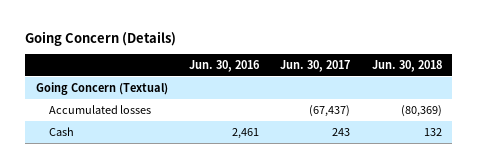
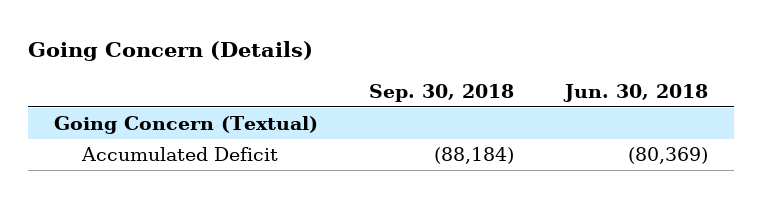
[189,59,261,72] Jun. 30, 2016 -> none
[280,59,351,72] Jun. 30, 2017 -> none
none -> [369,83,515,102] Sep. 30, 2018
[48,126,74,136] Cash -> none
[48,104,151,114] Accumulated losses -> [80,147,278,162] Accumulated Deficit

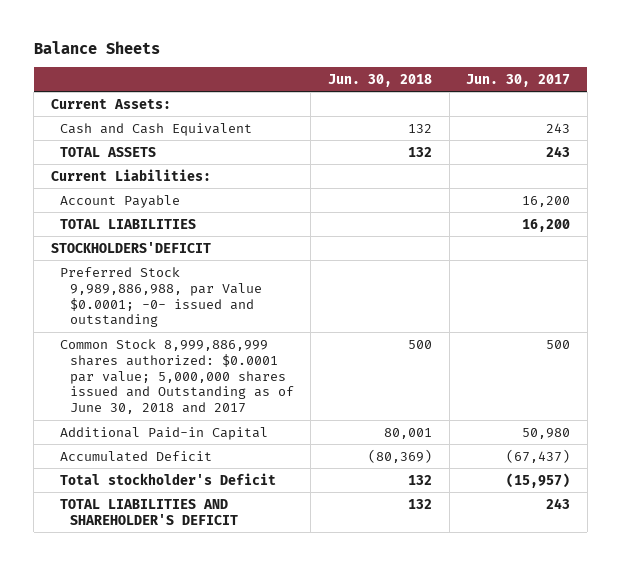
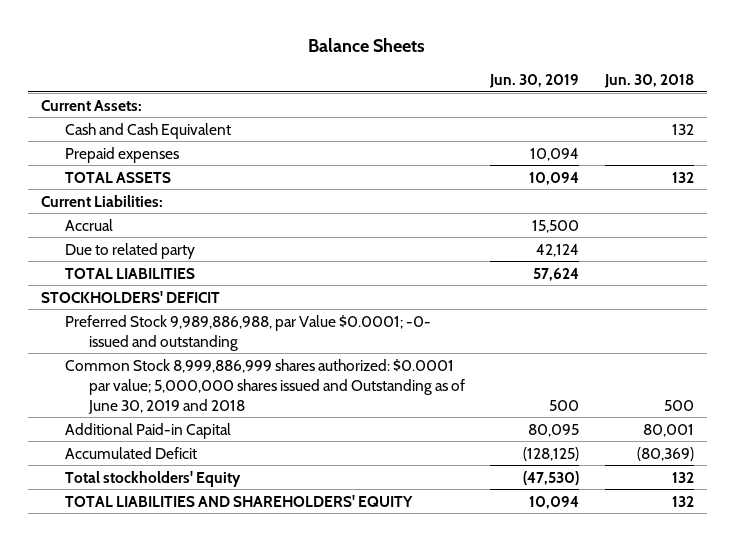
[466,73,571,87] Jun. 30, 2017 -> none
none -> [489,73,580,88] Jun. 30, 2019
none -> [64,146,179,163] Prepaid expenses
[60,194,181,208] Account Payable -> none
none -> [64,218,113,231] Accrual
none -> [64,242,195,259] Due to related party
[50,241,211,253] STOCKHOLDERS'DEFICIT -> [40,290,220,303] STOCKHOLDERS' DEFICIT
[60,338,294,415] Common Stock 8,999,886,999 shares authorized: $0.0001 par value; 5,000,000 shares issued and Outstanding as of June 30, 2018 and 2017 -> [64,358,465,414] Common Stock 8,999,886,999 shares authorized: $0.0001 par value; 5,000,000 shares issued and Outstanding as of June 30, 2019 and 2018
[60,472,277,485] Total stockholder's Deficit -> [64,470,241,487] Total stockholders' Equity
[60,498,238,525] TOTAL LIABILITIES AND SHAREHOLDER'S DEFICIT -> [64,494,413,507] TOTAL LIABILITIES AND SHAREHOLDERS' EQUITY

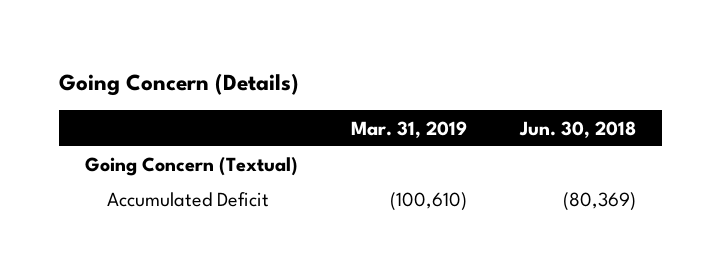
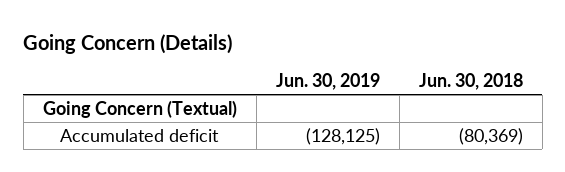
[350,120,467,138] Mar. 31, 2019 -> none
none -> [275,72,380,90] Jun. 30, 2019
[107,192,270,208] Accumulated Deficit -> [60,128,220,142] Accumulated deficit

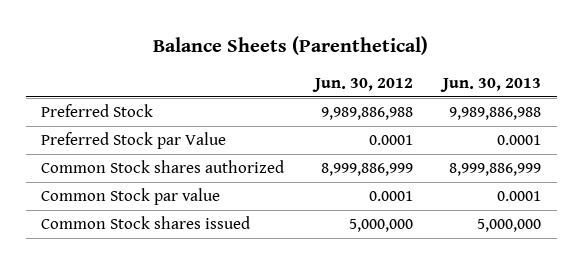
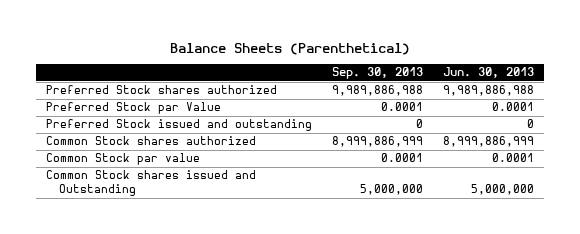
[311,78,413,93] Jun. 30, 2012 -> none
none -> [331,67,423,80] Sep. 30, 2013
[40,104,153,118] Preferred Stock -> [46,85,278,95] Preferred Stock shares authorized
none -> [46,119,313,132] Preferred Stock issued and outstanding
[40,216,250,230] Common Stock shares issued -> [46,170,257,197] Common Stock shares issued and Outstanding

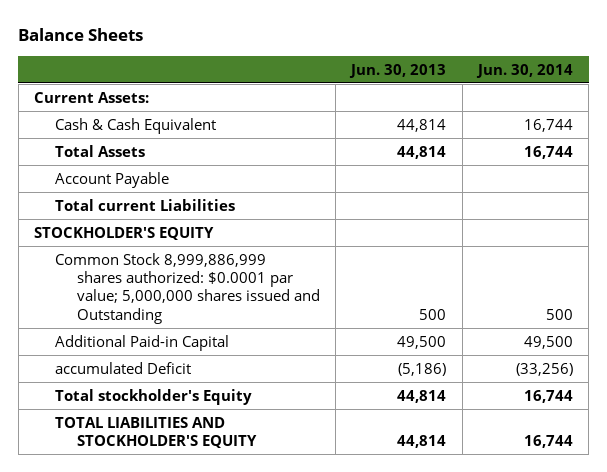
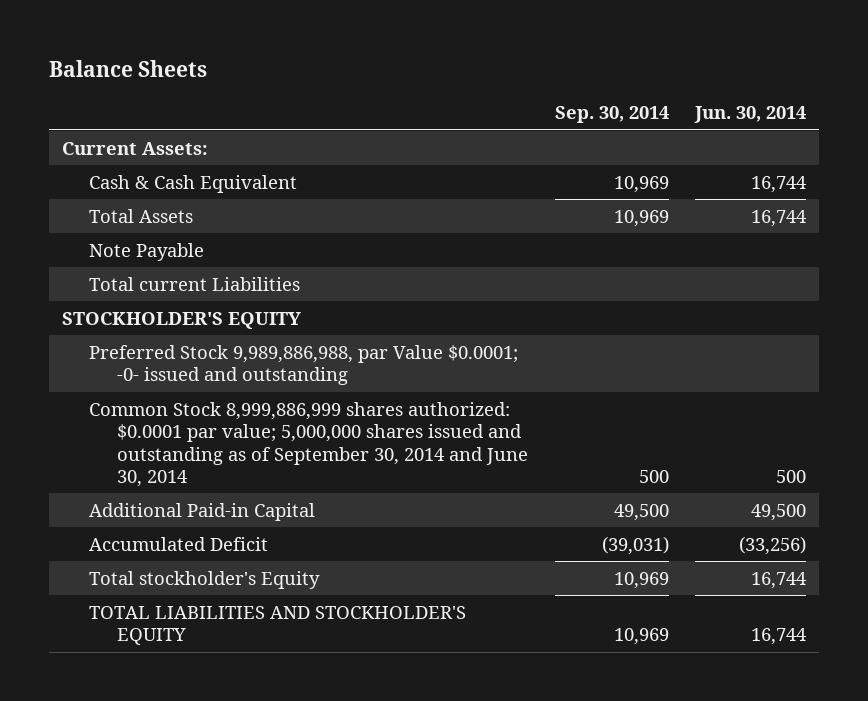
[349,63,447,78] Jun. 30, 2013 -> none
none -> [554,106,669,124] Sep. 30, 2014
[55,171,170,188] Account Payable -> [89,242,205,261] Note Payable
none -> [89,344,519,386] Preferred Stock 9,989,886,988, par Value $0.0001; -0- issued and outstanding
[55,252,320,324] Common Stock 8,999,886,999 shares authorized: $0.0001 par value; 5,000,000 shares issued and Outstanding -> [89,401,529,487] Common Stock 8,999,886,999 shares authorized: $0.0001 par value; 5,000,000 shares issued and outstanding as of September 30, 2014 and June 30, 2014
[55,361,192,374] accumulated Deficit -> [89,536,269,551] Accumulated Deficit

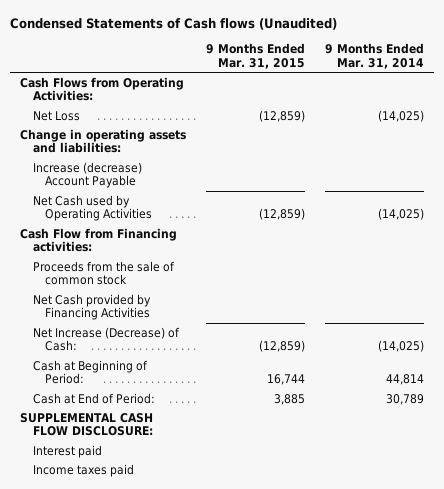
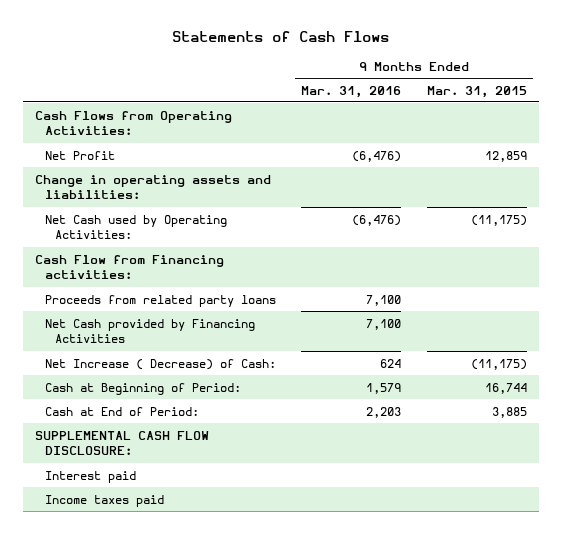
[10,17,338,30] Condensed Statements of Cash flows (Unaudited) -> [171,30,389,42] Statements of Cash Flows
[325,42,425,69] 9 Months Ended Mar. 31, 2014 -> none
none -> [301,85,402,98] Mar. 31, 2016
[32,110,80,121] Net Loss -> [45,150,116,160] Net Profit
[259,109,306,122] (12,859) -> [484,150,527,162] 12,859
[32,161,142,189] Increase (decrease) Account Payable -> none
[32,194,153,222] Net Cash used by Operating Activities -> [45,214,228,240] Net Cash used by Operating Activities:
[259,208,306,221] (12,859) -> [470,214,527,226] (11,175)
[32,260,175,286] Proceeds from the sale of common stock -> none
none -> [45,294,277,307] Proceeds from related party loans
[32,326,180,352] Net Increase (Decrease) of Cash: -> [45,358,277,370] Net Increase ( Decrease) of Cash:
[259,340,306,353] (12,859) -> [470,358,527,370] (11,175)

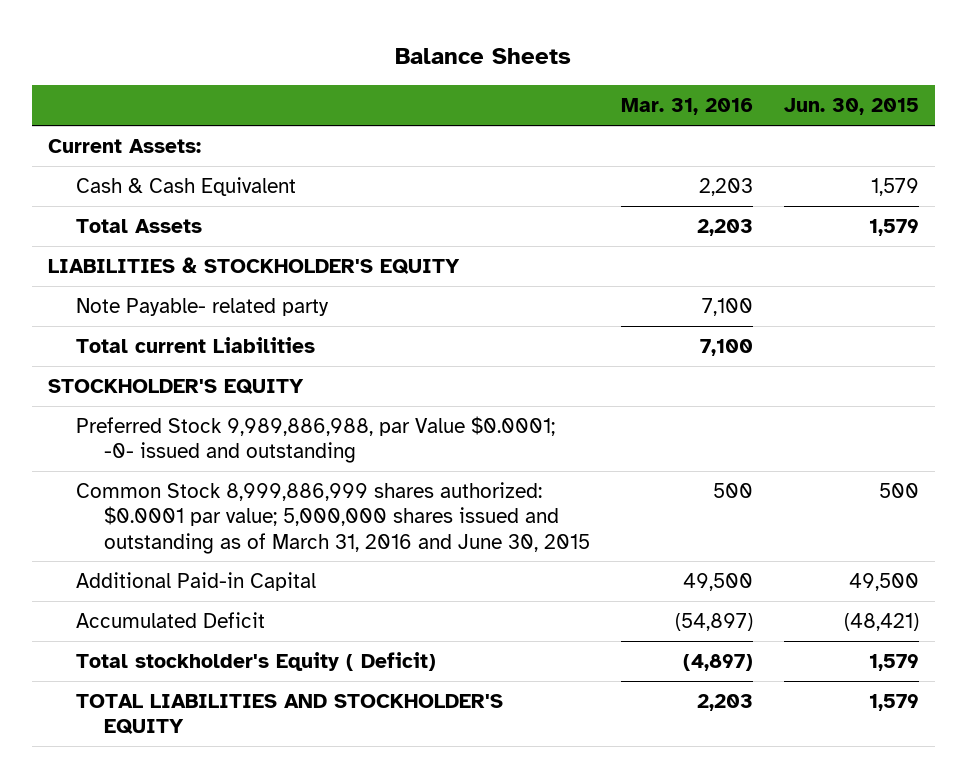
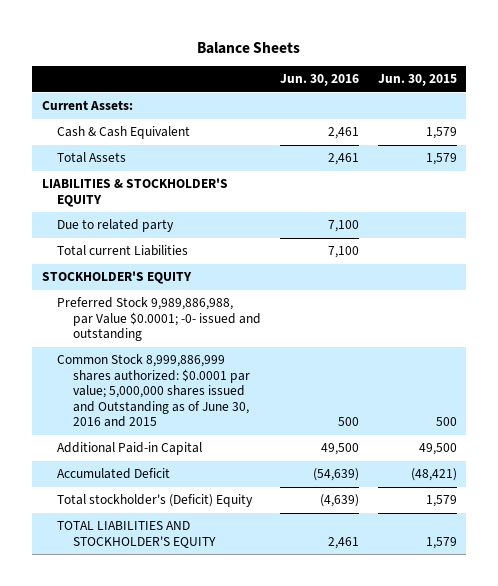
[621,98,754,116] Mar. 31, 2016 -> none
none -> [279,74,359,87] Jun. 30, 2016
[75,298,329,317] Note Payable- related party -> none
none -> [57,219,175,233] Due to related party
[75,482,591,554] Common Stock 8,999,886,999 shares authorized: $0.0001 par value; 5,000,000 shares issued and outstanding as of March 31, 2016 and June 30, 2015 -> [57,354,250,428] Common Stock 8,999,886,999 shares authorized: $0.0001 par value; 5,000,000 shares issued and Outstanding as of June 30, 2016 and 2015
[75,652,436,672] Total stockholder's Equity ( Deficit) -> [57,494,254,508] Total stockholder's (Deficit) Equity

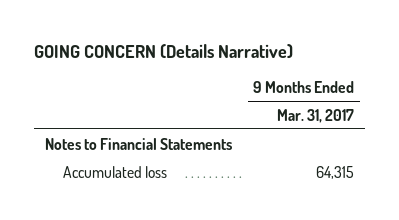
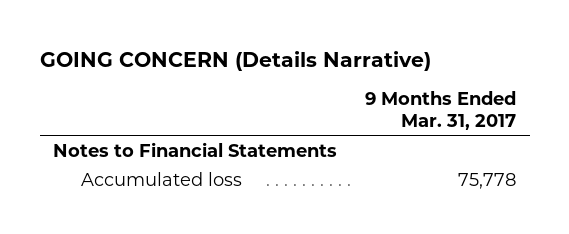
[316,165,355,179] 64,315 -> [457,172,516,189] 75,778

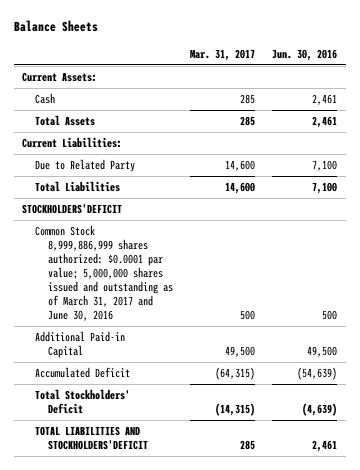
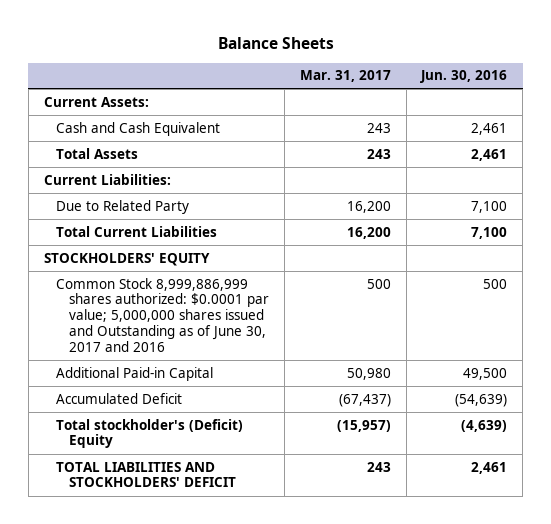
[35,92,56,104] Cash -> [56,121,221,136] Cash and Cash Equivalent
[240,93,256,104] 285 -> [366,122,391,133] 243
[240,115,256,126] 285 -> [366,148,391,159] 243
[225,159,256,171] 14,600 -> [346,200,391,213] 16,200
[35,180,121,192] Total Liabilities -> [56,225,218,237] Total Current Liabilities
[225,181,256,194] 14,600 -> [346,226,391,239] 16,200
[22,203,123,214] STOCKHOLDERS'DEFICIT -> [43,252,210,266] STOCKHOLDERS' EQUITY
[35,224,173,322] Common Stock 8,999,886,999 shares authorized: $0.0001 par value; 5,000,000 shares issued and outstanding as of March 31, 2017 and June 30, 2016 -> [56,277,270,352] Common Stock 8,999,886,999 shares authorized: $0.0001 par value; 5,000,000 shares issued and Outstanding as of June 30, 2017 and 2016
[225,346,256,358] 49,500 -> [346,367,391,380] 50,980
[215,366,256,380] (64,315) -> [338,393,391,407] (67,437)
[35,388,131,415] Total Stockholders' Deficit -> [56,418,244,449] Total stockholder's (Deficit) Equity
[215,403,256,417] (14,315) -> [336,419,391,432] (15,957)
[35,425,148,451] TOTAL LIABILITIES AND STOCKHOLDERS'DEFICIT -> [56,461,237,488] TOTAL LIABILITIES AND STOCKHOLDERS' DEFICIT
[240,440,256,451] 285 -> [366,461,391,472] 243

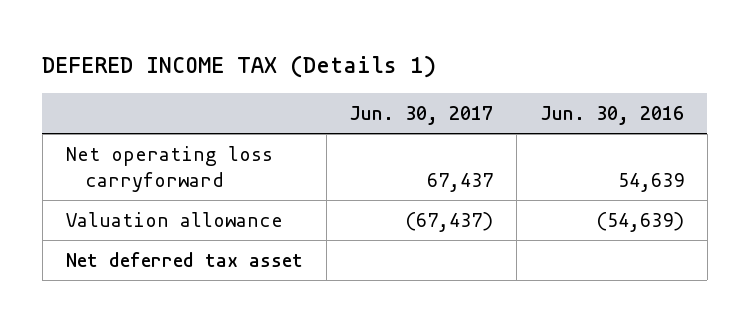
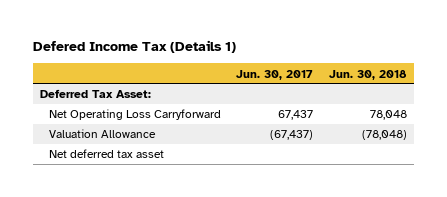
[42,55,437,79] DEFERED INCOME TAX (Details 1) -> [32,40,236,54] Defered Income Tax (Details 1)
[540,106,685,126] Jun. 30, 2016 -> none
none -> [328,69,407,80] Jun. 30, 2018
none -> [40,89,152,99] Deferred Tax Asset:
[65,145,273,192] Net operating loss carryforward -> [48,109,221,121] Net Operating Loss Carryforward
[65,211,283,227] Valuation allowance -> [48,129,156,139] Valuation Allowance

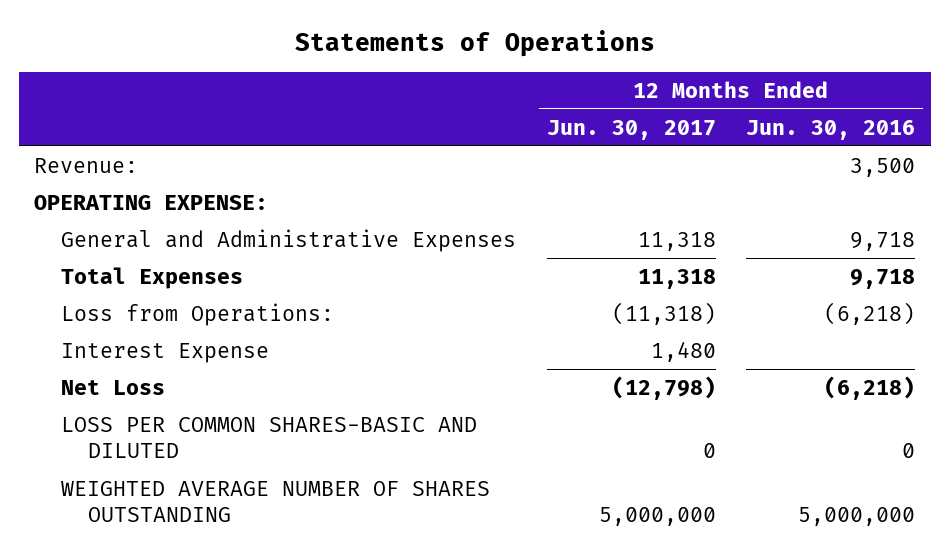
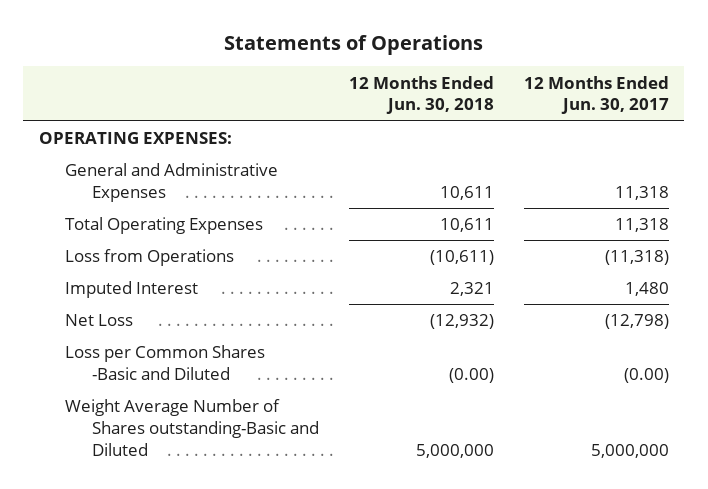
[746,119,916,140] Jun. 30, 2016 -> none
none -> [348,75,494,115] 12 Months Ended Jun. 30, 2018
[34,157,139,173] Revenue: -> none
[34,194,269,210] OPERATING EXPENSE: -> [38,132,232,145] OPERATING EXPENSES:
[61,266,244,289] Total Expenses -> [65,217,264,235] Total Operating Expenses
[61,302,335,326] Loss from Operations: -> [65,249,235,267] Loss from Operations
[61,342,270,363] Interest Expense -> [65,281,199,299] Imputed Interest
[61,416,478,459] LOSS PER COMMON SHARES-BASIC AND DILUTED -> [65,345,266,380] Loss per Common Shares -Basic and Diluted
[702,443,716,459] 0 -> [624,367,670,383] (0.00)
[61,480,491,523] WEIGHTED AVERAGE NUMBER OF SHARES OUTSTANDING -> [65,399,319,456] Weight Average Number of Shares outstanding-Basic and Diluted

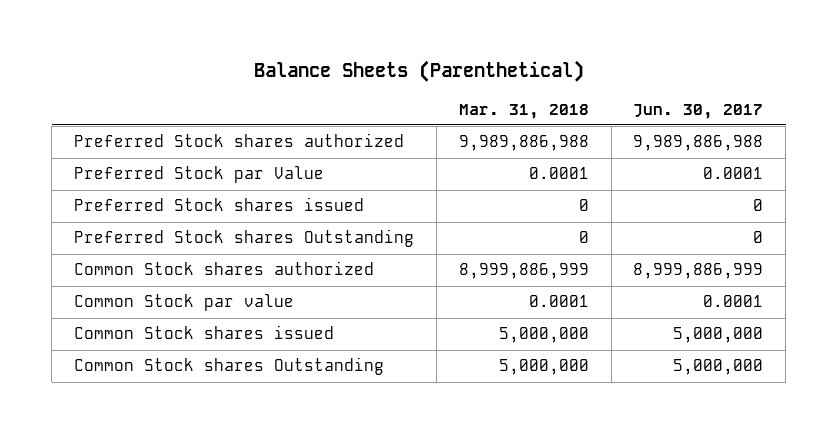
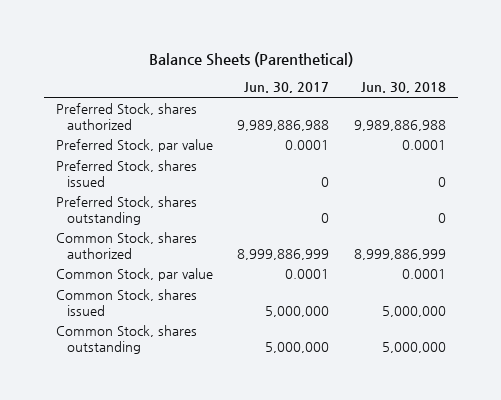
[458,103,589,119] Mar. 31, 2018 -> none
none -> [360,82,446,94] Jun. 30, 2018
[74,133,405,148] Preferred Stock shares authorized -> [55,102,197,130] Preferred Stock, shares authorized
[74,166,325,184] Preferred Stock par Value -> [55,138,213,152] Preferred Stock, par value
[74,197,365,212] Preferred Stock shares issued -> [55,159,197,187] Preferred Stock, shares issued
[74,229,415,248] Preferred Stock shares Outstanding -> [55,195,197,225] Preferred Stock, shares outstanding
[74,261,375,276] Common Stock shares authorized -> [55,231,197,259] Common Stock, shares authorized
[74,294,295,312] Common Stock par value -> [55,267,213,281] Common Stock, par value
[74,325,335,340] Common Stock shares issued -> [55,288,197,316] Common Stock, shares issued
[74,357,385,376] Common Stock shares Outstanding -> [55,324,197,354] Common Stock, shares outstanding

